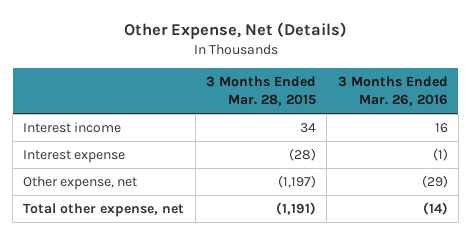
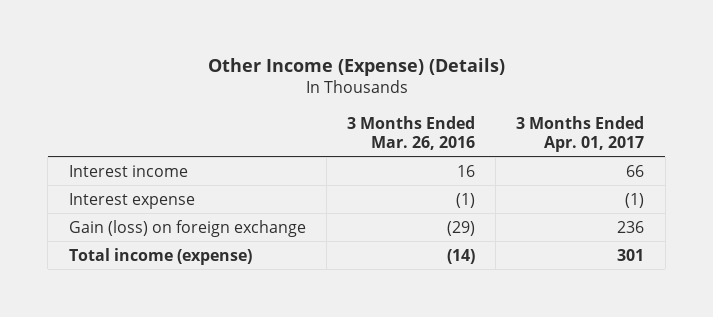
[123,21,347,39] Other Expense, Net (Details) -> [207,58,505,77] Other Income (Expense) (Details)
[206,76,317,107] 3 Months Ended Mar. 28, 2015 -> none
none -> [516,115,645,152] 3 Months Ended Apr. 01, 2017
[23,176,138,191] Other expense, net -> none
none -> [68,219,306,237] Gain (loss) on foreign exchange
[23,203,185,218] Total other expense, net -> [68,247,252,265] Total income (expense)

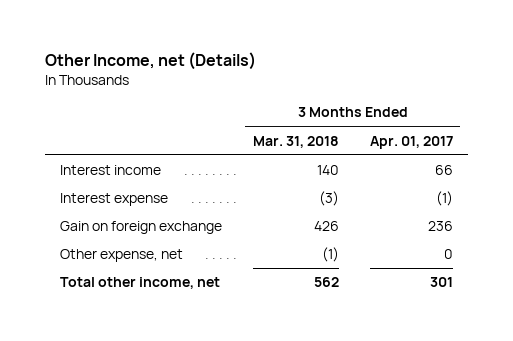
[207,58,505,77] Other Income (Expense) (Details) -> [44,51,256,70] Other Income, net (Details)
[347,115,476,150] 3 Months Ended Mar. 26, 2016 -> none
none -> [252,135,339,148] Mar. 31, 2018
[68,219,306,237] Gain (loss) on foreign exchange -> [59,221,222,235] Gain on foreign exchange
none -> [59,249,183,263] Other expense, net
[68,247,252,265] Total income (expense) -> [59,277,220,290] Total other income, net

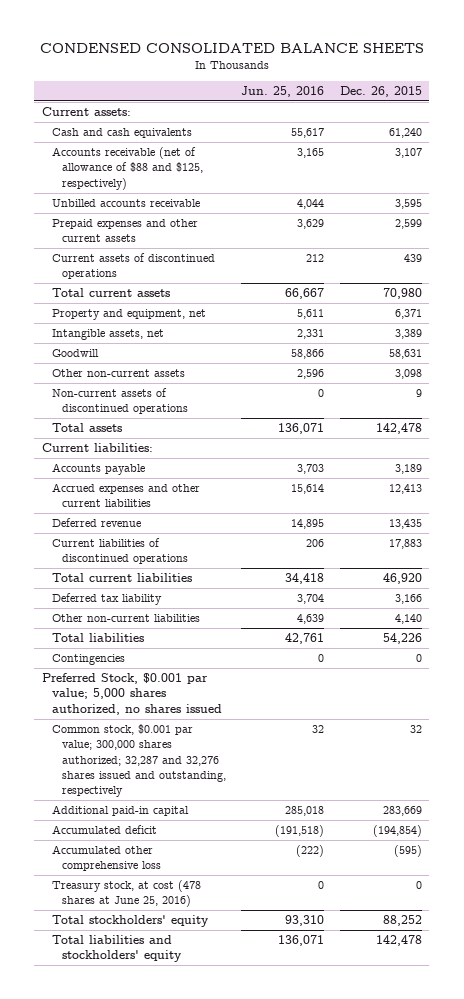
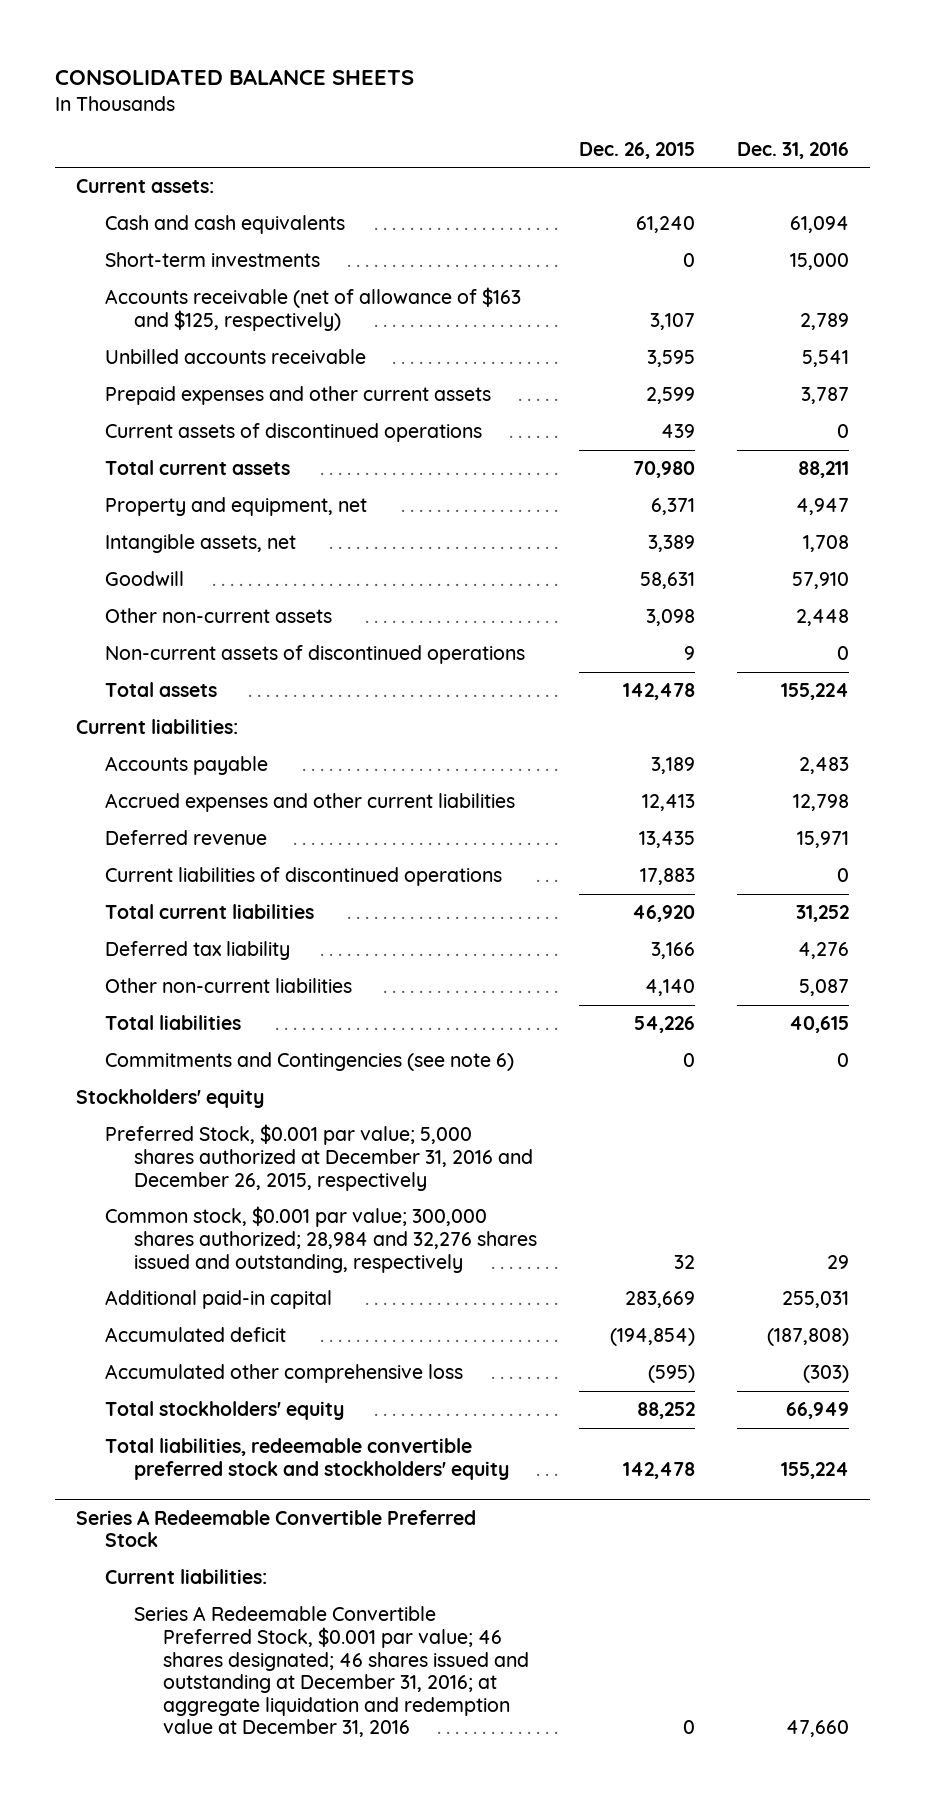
[39,42,424,53] CONDENSED CONSOLIDATED BALANCE SHEETS -> [55,69,415,86] CONSOLIDATED BALANCE SHEETS
[241,86,325,98] Jun. 25, 2016 -> none
none -> [737,141,850,159] Dec. 31, 2016
none -> [105,252,321,268] Short-term investments
[51,147,204,190] Accounts receivable (net of allowance of $88 and $125, respectively) -> [105,287,522,331] Accounts receivable (net of allowance of $163 and $125, respectively)
[51,654,125,666] Contingencies -> [105,1052,515,1072] Commitments and Contingencies (see note 6)
[41,673,222,715] Preferred Stock, $0.001 par value; 5,000 shares authorized, no shares issued -> [76,1089,265,1109] Stockholders' equity
none -> [105,1124,534,1191] Preferred Stock, $0.001 par value; 5,000 shares authorized at December 31, 2016 and December 26, 2015, respectively
[51,724,227,798] Common stock, $0.001 par value; 300,000 shares authorized; 32,287 and 32,276 shares issued and outstanding, respectively -> [105,1206,538,1273] Common stock, $0.001 par value; 300,000 shares authorized; 28,984 and 32,276 shares issued and outstanding, respectively
[51,880,201,908] Treasury stock, at cost (478 shares at June 25, 2016) -> none
[51,935,183,963] Total liabilities and stockholders' equity -> [105,1438,510,1480] Total liabilities, redeemable convertible preferred stock and stockholders' equity
none -> [76,1509,477,1548] Series A Redeemable Convertible Preferred Stock
none -> [105,1569,268,1585] Current liabilities:
none -> [134,1606,530,1738] Series A Redeemable Convertible Preferred Stock, $0.001 par value; 46 shares designated; 46 shares issued and outstanding at December 31, 2016; at aggregate liquidation and redemption value at December 31, 2016

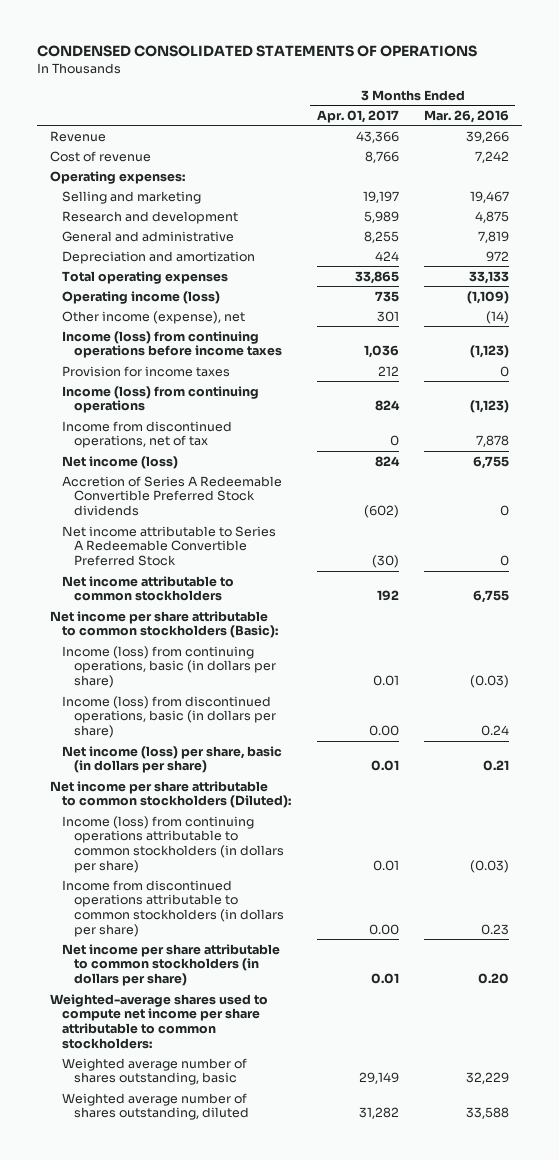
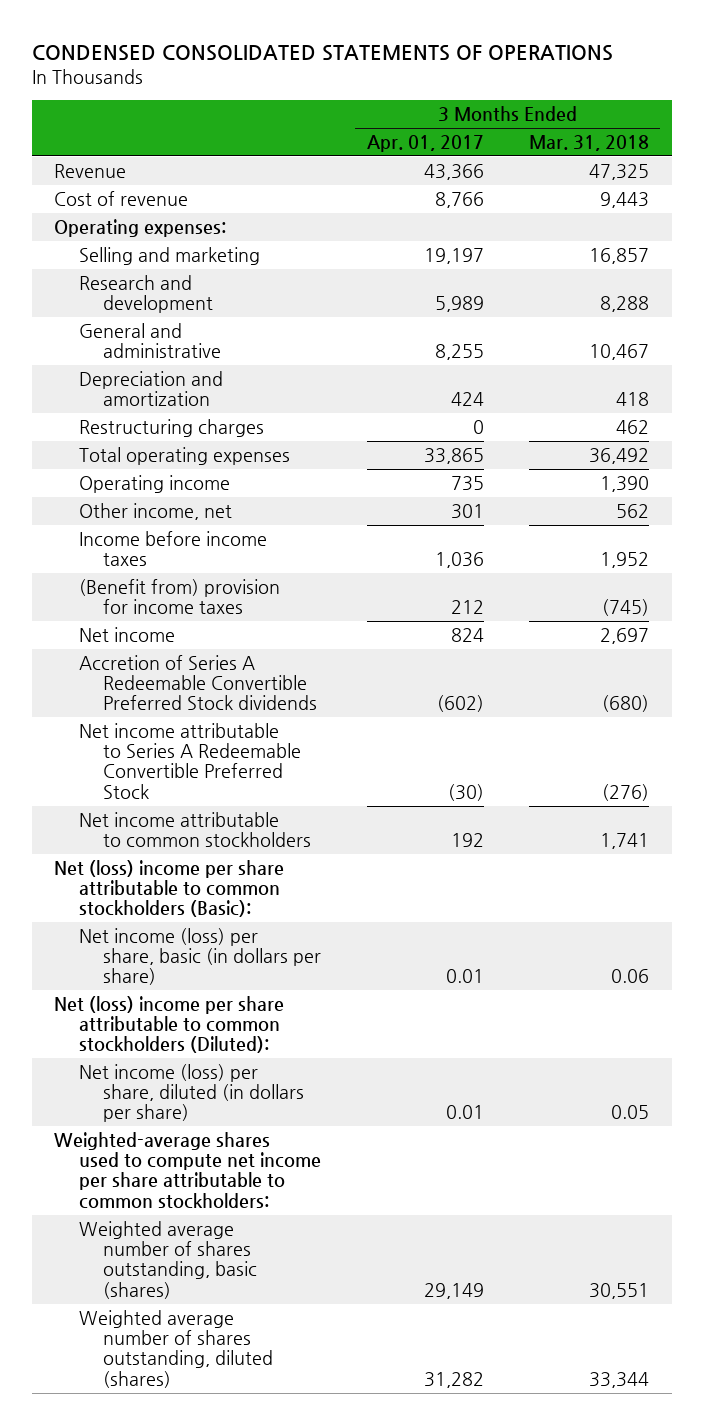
[424,109,510,123] Mar. 26, 2016 -> none
none -> [529,135,650,152] Mar. 31, 2018
none -> [78,419,264,438] Restructuring charges
[62,385,260,414] Income (loss) from continuing operations -> none
[62,420,233,449] Income from discontinued operations, net of tax -> none
[62,290,221,304] Operating income (loss) -> [78,475,230,494] Operating income
[62,310,246,324] Other income (expense), net -> [78,503,232,521] Other income, net
[62,330,283,359] Income (loss) from continuing operations before income taxes -> [78,531,267,567] Income before income taxes
[62,365,231,377] Provision for income taxes -> [78,579,280,615] (Benefit from) provision for income taxes
[62,455,179,469] Net income (loss) -> [78,627,175,643] Net income
[62,645,277,689] Income (loss) from continuing operations, basic (in dollars per share) -> none
[62,695,277,739] Income (loss) from discontinued operations, basic (in dollars per share) -> none
[50,610,279,639] Net income per share attributable to common stockholders (Basic): -> [54,860,285,918] Net (loss) income per share attributable to common stockholders (Basic):
[62,815,285,873] Income (loss) from continuing operations attributable to common stockholders (in dollars per share) -> none
[62,879,285,937] Income from discontinued operations attributable to common stockholders (in dollars per share) -> none
[50,780,292,809] Net income per share attributable to common stockholders (Diluted): -> [54,996,285,1054] Net (loss) income per share attributable to common stockholders (Diluted):
[62,943,281,987] Net income per share attributable to common stockholders (in dollars per share) -> [78,1064,305,1123] Net income (loss) per share, diluted (in dollars per share)
[62,1057,248,1086] Weighted average number of shares outstanding, basic -> [78,1221,258,1299] Weighted average number of shares outstanding, basic (shares)
[62,1092,250,1121] Weighted average number of shares outstanding, diluted -> [78,1310,274,1388] Weighted average number of shares outstanding, diluted (shares)

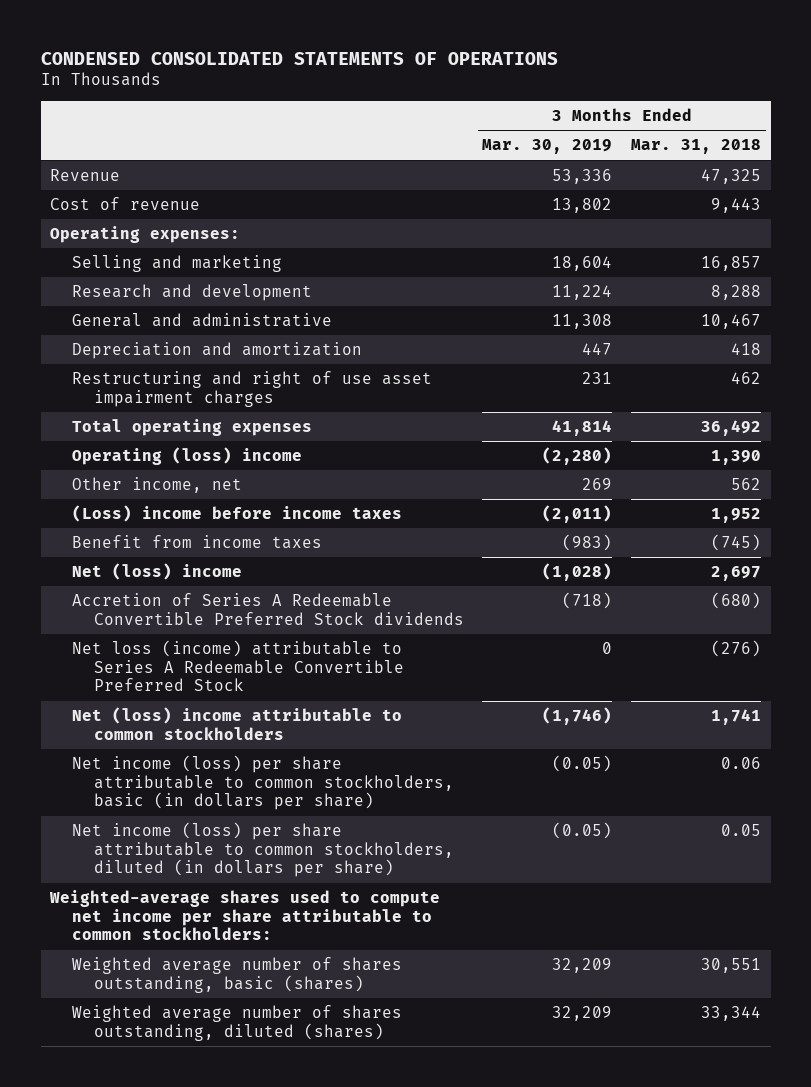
[366,135,484,153] Apr. 01, 2017 -> none
none -> [482,139,613,155] Mar. 30, 2019
[78,419,264,438] Restructuring charges -> [72,371,433,407] Restructuring and right of use asset impairment charges
[78,475,230,494] Operating income -> [72,447,303,466] Operating (loss) income
[78,531,267,567] Income before income taxes -> [72,505,403,523] (Loss) income before income taxes
[78,579,280,615] (Benefit from) provision for income taxes -> [72,535,323,550] Benefit from income taxes
[78,627,175,643] Net income -> [72,563,243,581] Net (loss) income
[54,860,285,918] Net (loss) income per share attributable to common stockholders (Basic): -> none
[54,996,285,1054] Net (loss) income per share attributable to common stockholders (Diluted): -> none
[78,723,302,799] Net income attributable to Series A Redeemable Convertible Preferred Stock -> [72,640,404,692] Net loss (income) attributable to Series A Redeemable Convertible Preferred Stock
[78,812,312,848] Net income attributable to common stockholders -> [72,707,403,740] Net (loss) income attributable to common stockholders
[78,928,322,986] Net income (loss) per share, basic (in dollars per share) -> [72,755,454,811] Net income (loss) per share attributable to common stockholders, basic (in dollars per share)
[78,1064,305,1123] Net income (loss) per share, diluted (in dollars per share) -> [72,822,454,878] Net income (loss) per share attributable to common stockholders, diluted (in dollars per share)

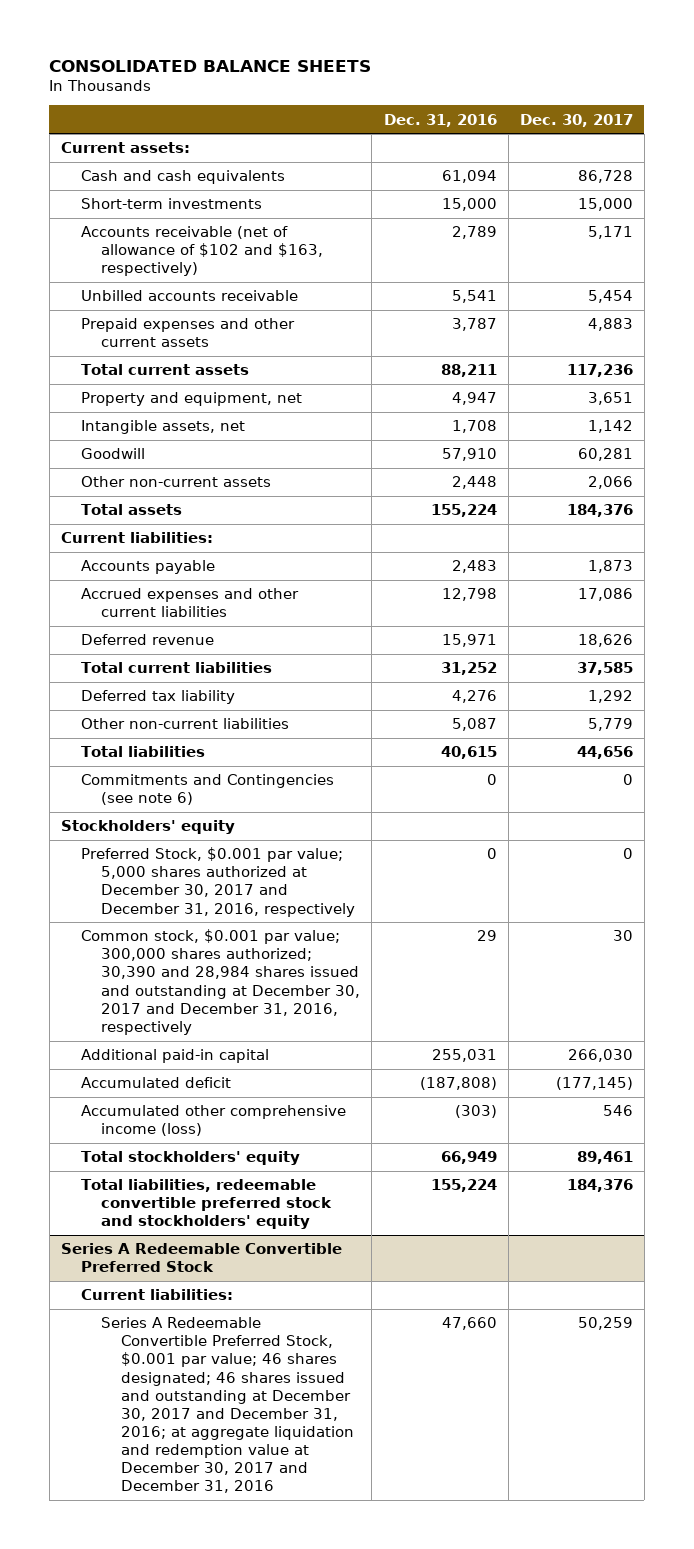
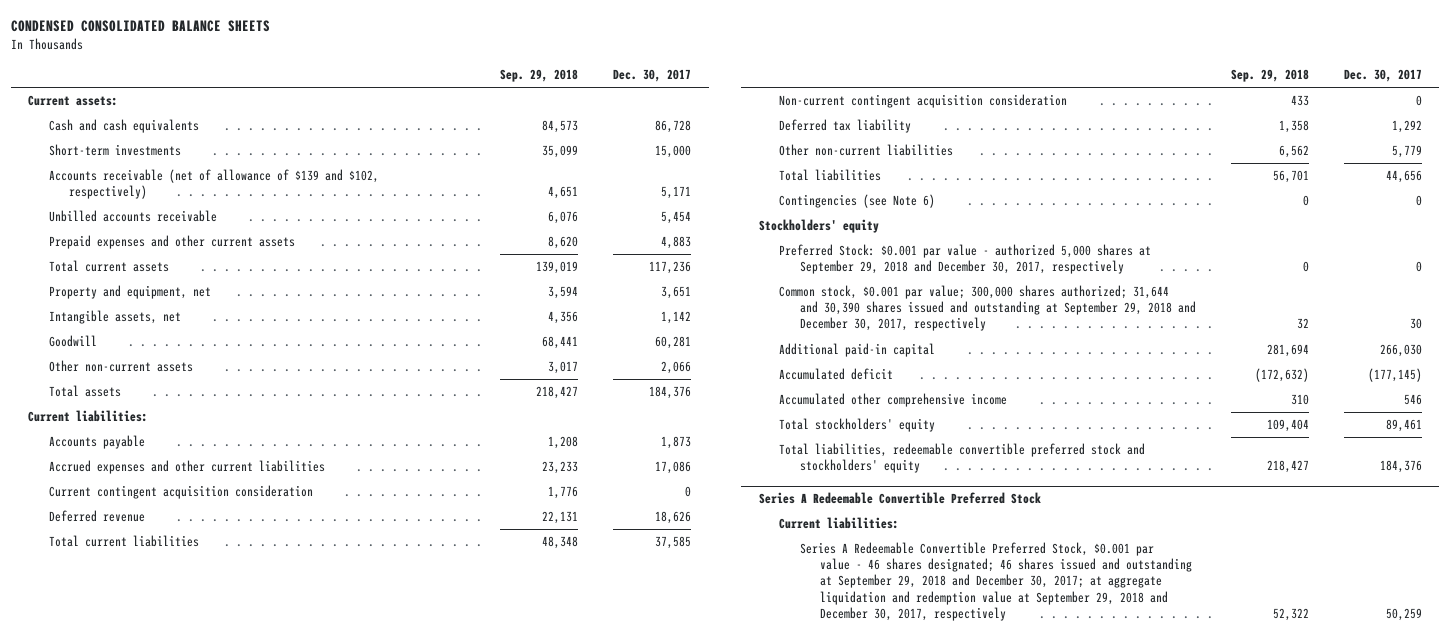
[49,59,372,72] CONSOLIDATED BALANCE SHEETS -> [10,19,270,32] CONDENSED CONSOLIDATED BALANCE SHEETS
[383,113,497,127] Dec. 31, 2016 -> none
none -> [499,68,578,82] Sep. 29, 2018
[81,226,324,277] Accounts receivable (net of allowance of $102 and $163, respectively) -> [48,169,379,200] Accounts receivable (net of allowance of $139 and $102, respectively)
none -> [48,485,313,500] Current contingent acquisition consideration
none -> [779,94,1068,109] Non-current contingent acquisition consideration
[81,774,335,806] Commitments and Contingencies (see note 6) -> [779,194,936,209] Contingencies (see Note 6)
[81,847,356,917] Preferred Stock, $0.001 par value; 5,000 shares authorized at December 30, 2017 and December 31, 2016, respectively -> [779,244,1152,275] Preferred Stock: $0.001 par value - authorized 5,000 shares at September 29, 2018 and December 30, 2017, respectively
[81,929,361,1035] Common stock, $0.001 par value; 300,000 shares authorized; 30,390 and 28,984 shares issued and outstanding at December 30, 2017 and December 31, 2016, respectively -> [779,285,1196,332] Common stock, $0.001 par value; 300,000 shares authorized; 31,644 and 30,390 shares issued and outstanding at September 29, 2018 and December 30, 2017, respectively
[81,1105,347,1137] Accumulated other comprehensive income (loss) -> [779,393,1008,408] Accumulated other comprehensive income
[101,1317,355,1494] Series A Redeemable Convertible Preferred Stock, $0.001 par value; 46 shares designated; 46 shares issued and outstanding at December 30, 2017 and December 31, 2016; at aggregate liquidation and redemption value at December 30, 2017 and December 31, 2016 -> [799,542,1193,621] Series A Redeemable Convertible Preferred Stock, $0.001 par value - 46 shares designated; 46 shares issued and outstanding at September 29, 2018 and December 30, 2017; at aggregate liquidation and redemption value at September 29, 2018 and December 30, 2017, respectively

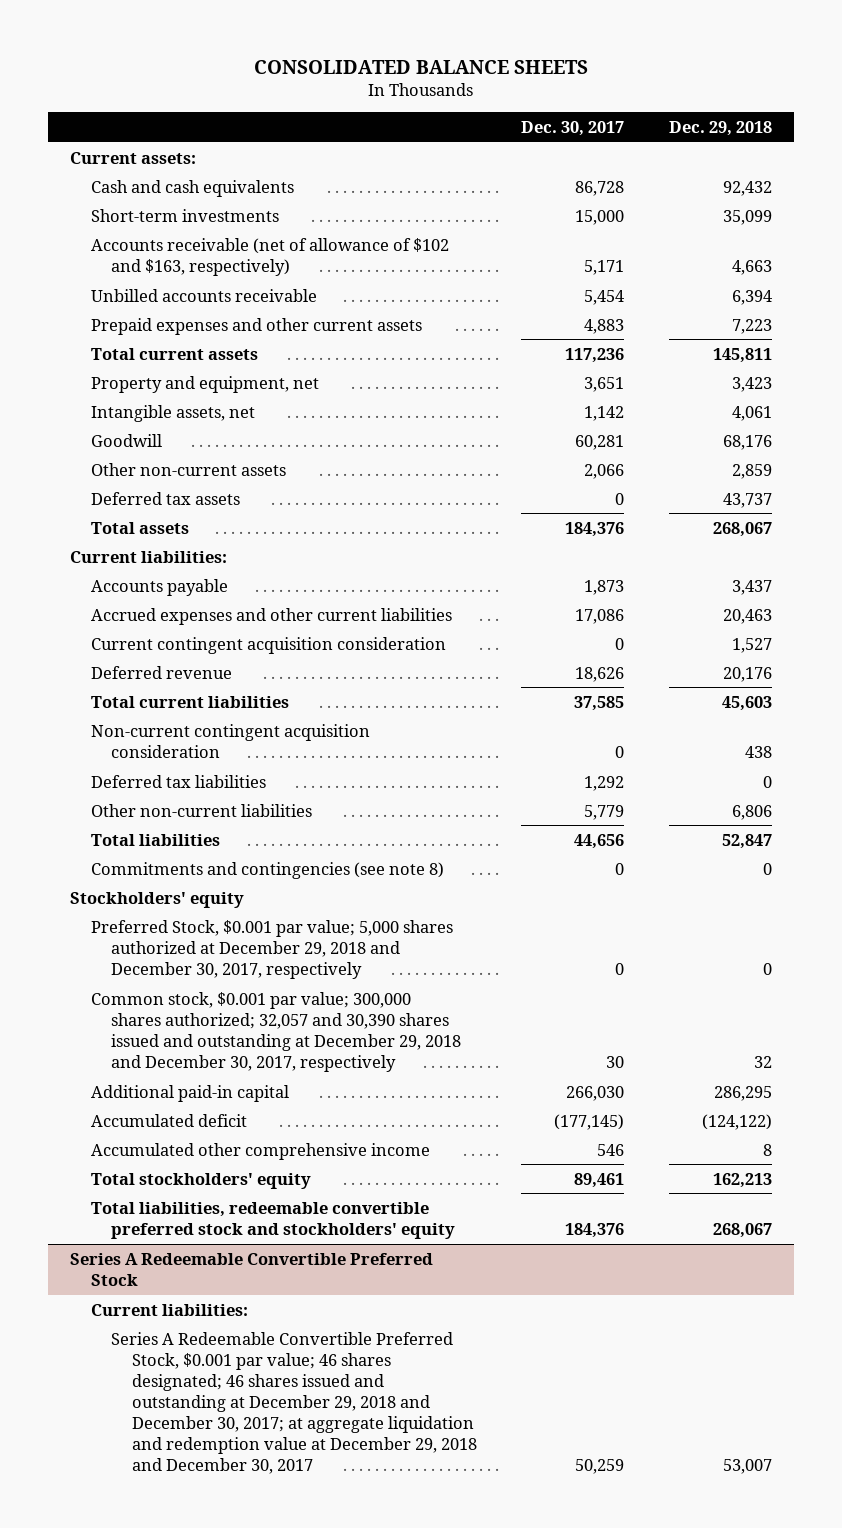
[10,19,270,32] CONDENSED CONSOLIDATED BALANCE SHEETS -> [254,59,589,74] CONSOLIDATED BALANCE SHEETS
[499,68,578,82] Sep. 29, 2018 -> none
none -> [668,120,772,136] Dec. 29, 2018
[48,169,379,200] Accounts receivable (net of allowance of $139 and $102, respectively) -> [90,237,449,276] Accounts receivable (net of allowance of $102 and $163, respectively)
none -> [90,491,240,505] Deferred tax assets
[779,119,912,134] Deferred tax liability -> [90,774,266,788] Deferred tax liabilities
[779,194,936,209] Contingencies (see Note 6) -> [90,861,444,879] Commitments and contingencies (see note 8)
[779,244,1152,275] Preferred Stock: $0.001 par value - authorized 5,000 shares at September 29, 2018 and December 30, 2017, respectively -> [90,919,453,979] Preferred Stock, $0.001 par value; 5,000 shares authorized at December 29, 2018 and December 30, 2017, respectively
[779,285,1196,332] Common stock, $0.001 par value; 300,000 shares authorized; 31,644 and 30,390 shares issued and outstanding at September 29, 2018 and December 30, 2017, respectively -> [90,991,462,1072] Common stock, $0.001 par value; 300,000 shares authorized; 32,057 and 30,390 shares issued and outstanding at December 29, 2018 and December 30, 2017, respectively
[799,542,1193,621] Series A Redeemable Convertible Preferred Stock, $0.001 par value - 46 shares designated; 46 shares issued and outstanding at September 29, 2018 and December 30, 2017; at aggregate liquidation and redemption value at September 29, 2018 and December 30, 2017, respectively -> [111,1331,478,1474] Series A Redeemable Convertible Preferred Stock, $0.001 par value; 46 shares designated; 46 shares issued and outstanding at December 29, 2018 and December 30, 2017; at aggregate liquidation and redemption value at December 29, 2018 and December 30, 2017

